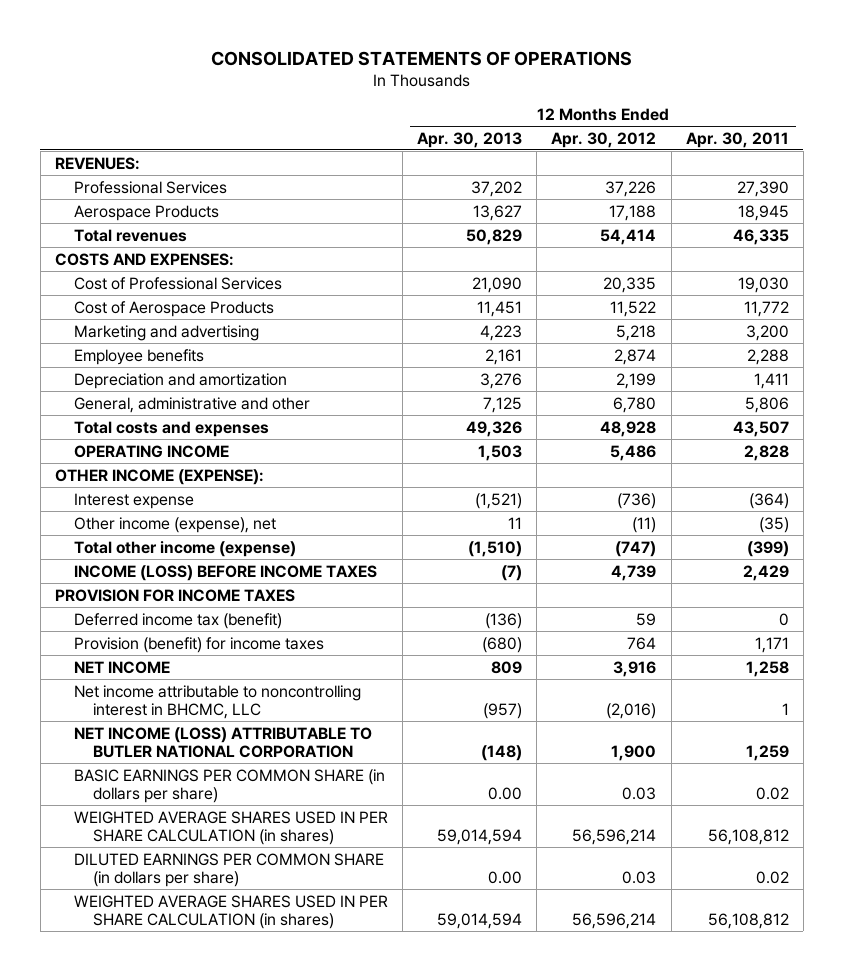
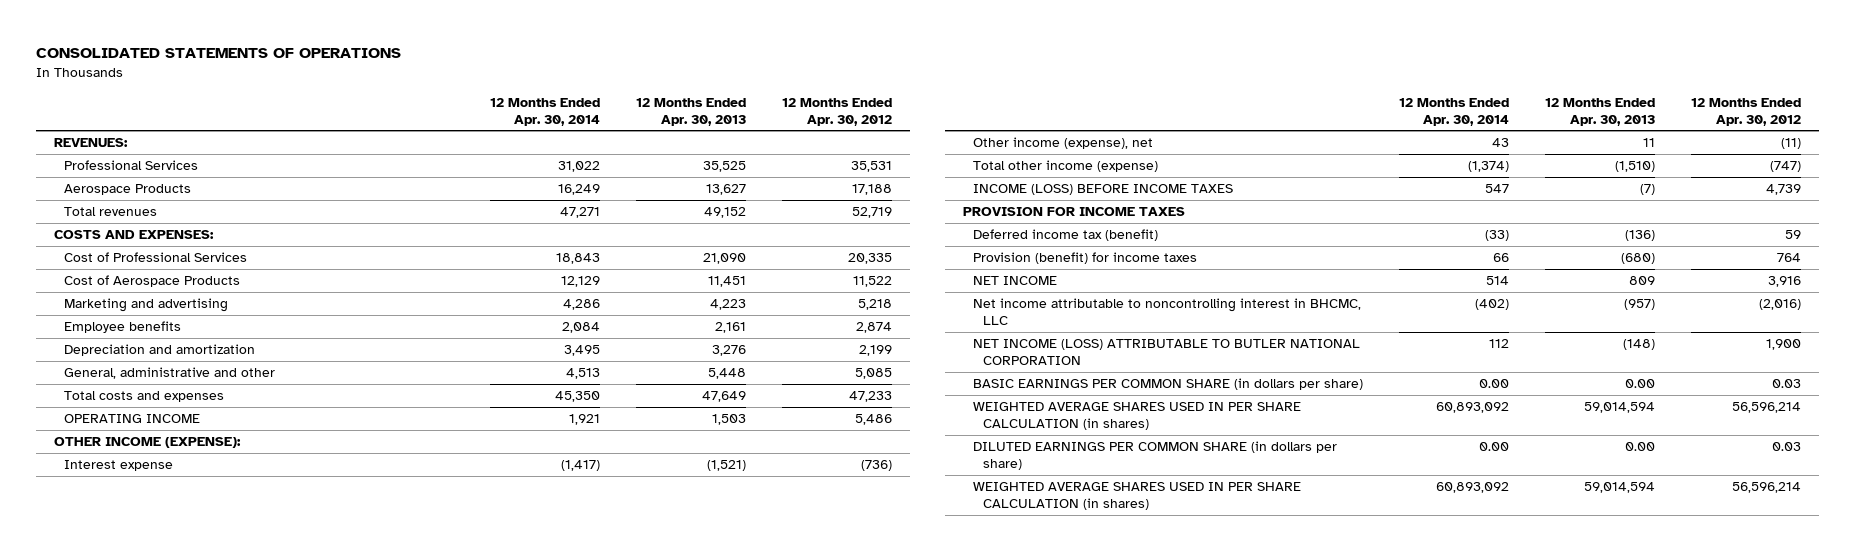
[685,131,789,148] Apr. 30, 2011 -> none
none -> [489,98,600,126] 12 Months Ended Apr. 30, 2014
[471,180,523,197] 37,202 -> [702,161,746,173] 35,525
[605,180,657,197] 37,226 -> [850,161,892,173] 35,531
[466,228,523,245] 50,829 -> [703,207,746,219] 49,152
[600,228,657,245] 54,414 -> [851,207,892,219] 52,719
[483,396,523,413] 7,125 -> [707,368,746,380] 5,448
[613,396,657,413] 6,780 -> [854,368,892,380] 5,085
[466,420,523,437] 49,326 -> [701,391,746,403] 47,649
[600,420,657,437] 48,928 -> [848,391,892,403] 47,233

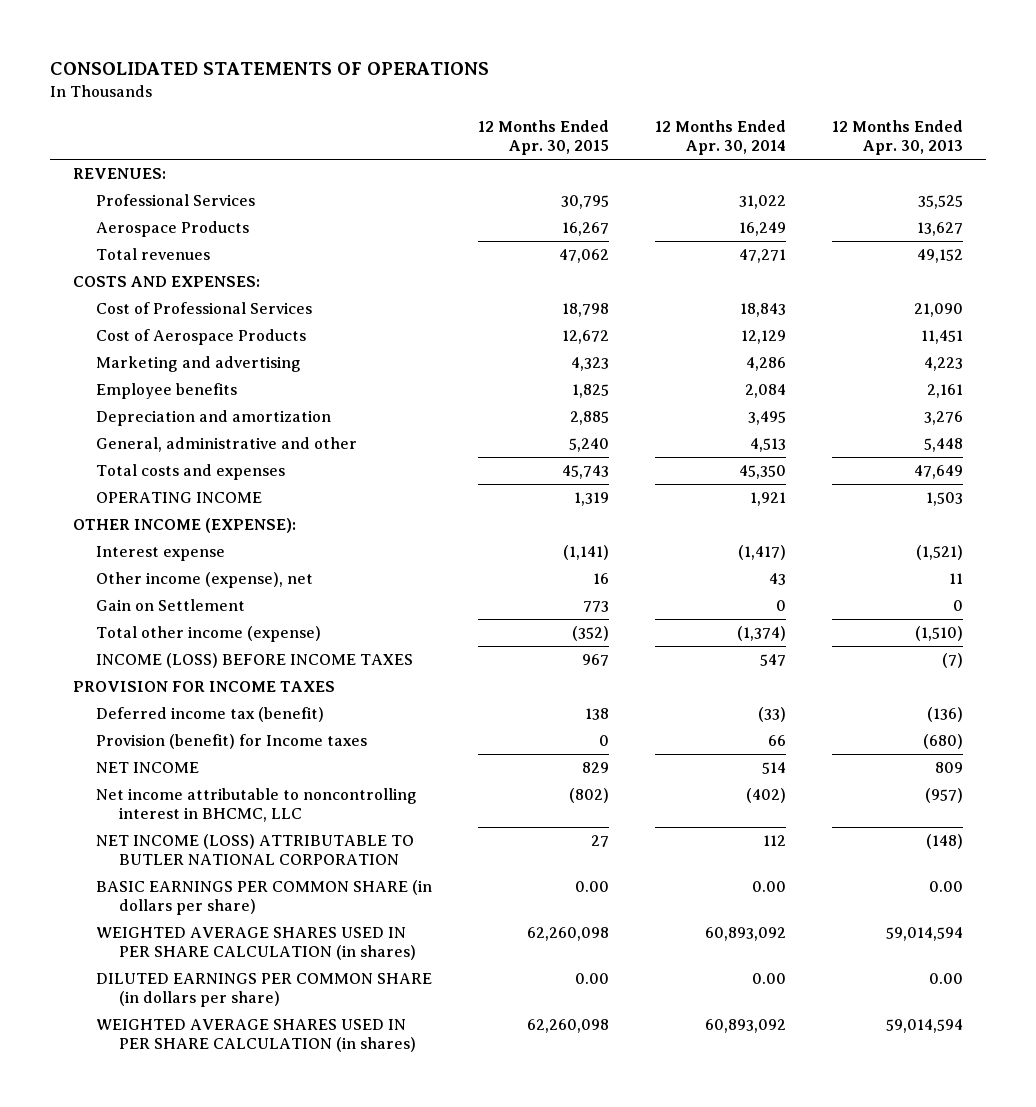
[781,98,892,126] 12 Months Ended Apr. 30, 2012 -> none
none -> [477,120,609,156] 12 Months Ended Apr. 30, 2015
none -> [95,598,245,611] Gain on Settlement
[972,252,1197,265] Provision (benefit) for income taxes -> [95,733,367,749] Provision (benefit) for Income taxes

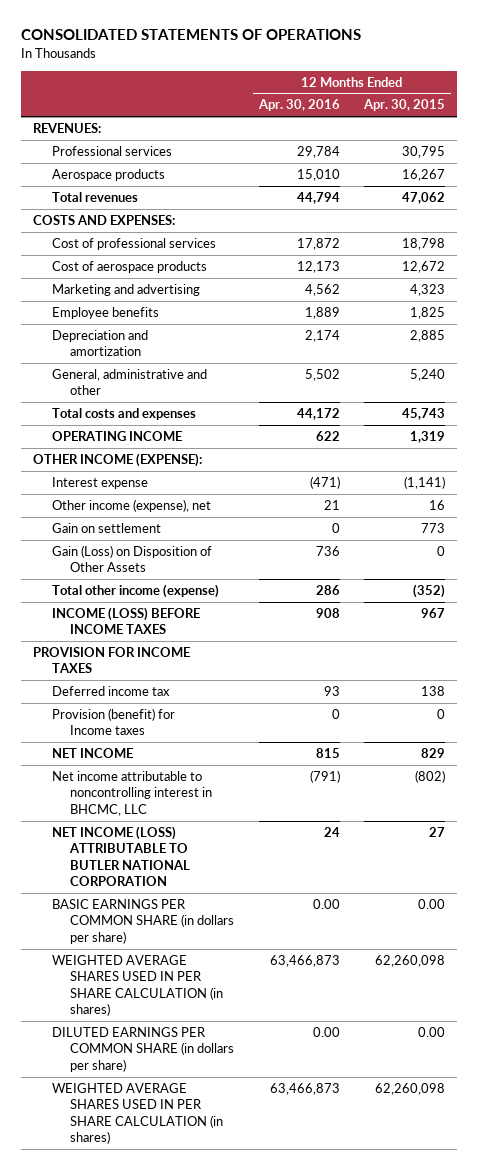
[654,120,786,156] 12 Months Ended Apr. 30, 2014 -> none
[831,120,963,156] 12 Months Ended Apr. 30, 2013 -> none
none -> [257,99,340,112] Apr. 30, 2016
[95,193,255,206] Professional Services -> [51,146,172,157] Professional services
[95,220,249,237] Aerospace Products -> [51,169,165,182] Aerospace products
[95,301,312,314] Cost of Professional Services -> [51,238,216,251] Cost of professional services
[95,328,306,345] Cost of Aerospace Products -> [51,261,207,274] Cost of aerospace products
[95,598,245,611] Gain on Settlement -> [51,523,161,534] Gain on settlement
none -> [51,545,212,573] Gain (Loss) on Disposition of Other Assets
[95,706,324,722] Deferred income tax (benefit) -> [51,686,170,697] Deferred income tax

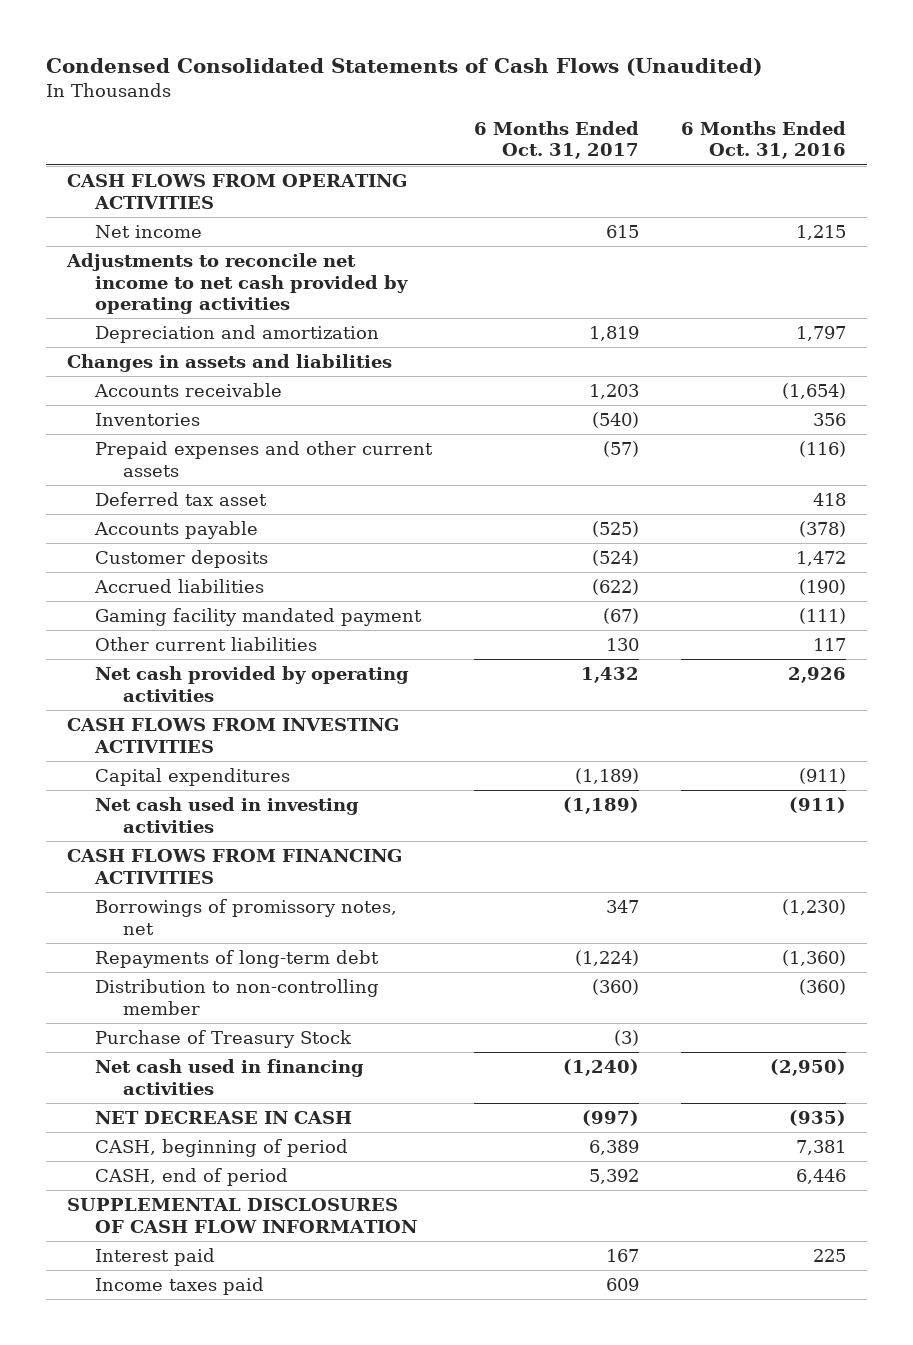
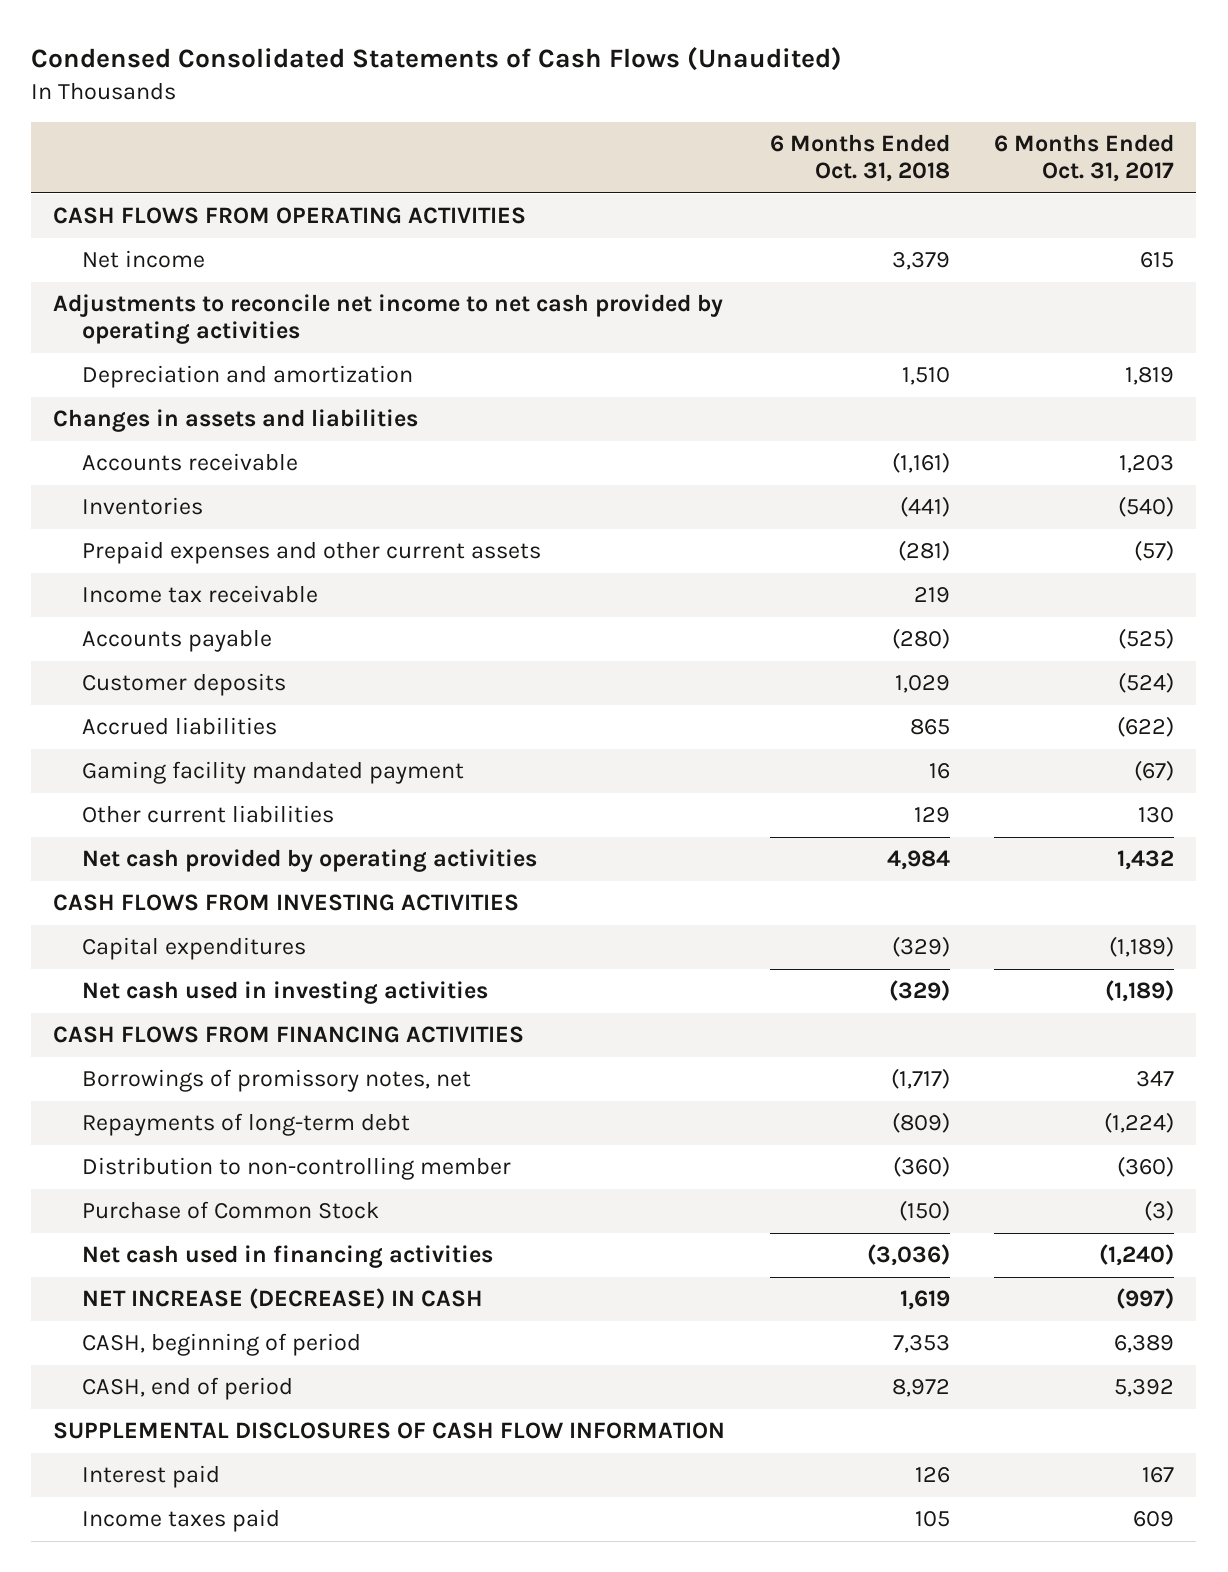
[681,120,847,160] 6 Months Ended Oct. 31, 2016 -> none
none -> [769,134,950,182] 6 Months Ended Oct. 31, 2018
[94,492,267,507] Deferred tax asset -> none
none -> [81,585,318,604] Income tax receivable
[94,1030,352,1049] Purchase of Treasury Stock -> [81,1201,379,1220] Purchase of Common Stock
[94,1111,352,1125] NET DECREASE IN CASH -> [81,1288,483,1310] NET INCREASE (DECREASE) IN CASH

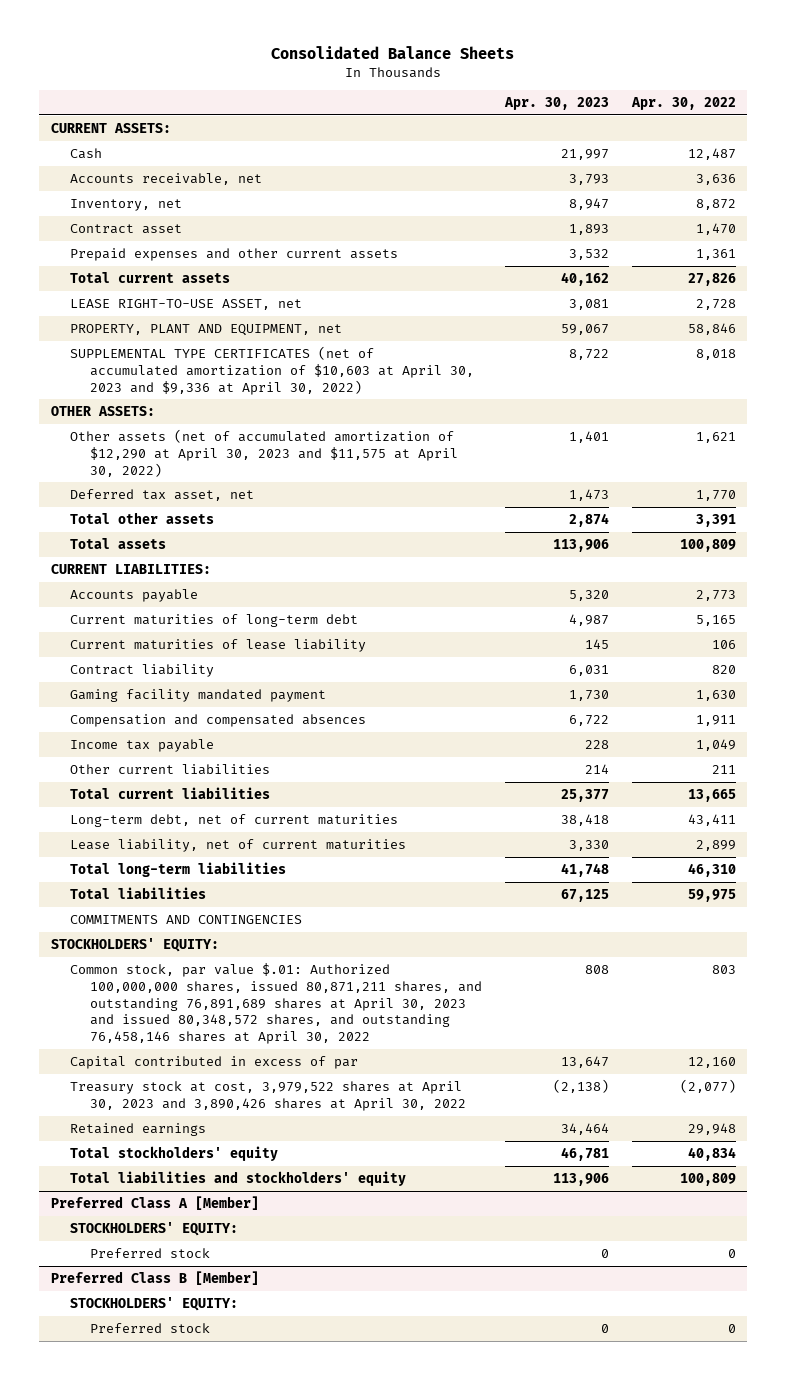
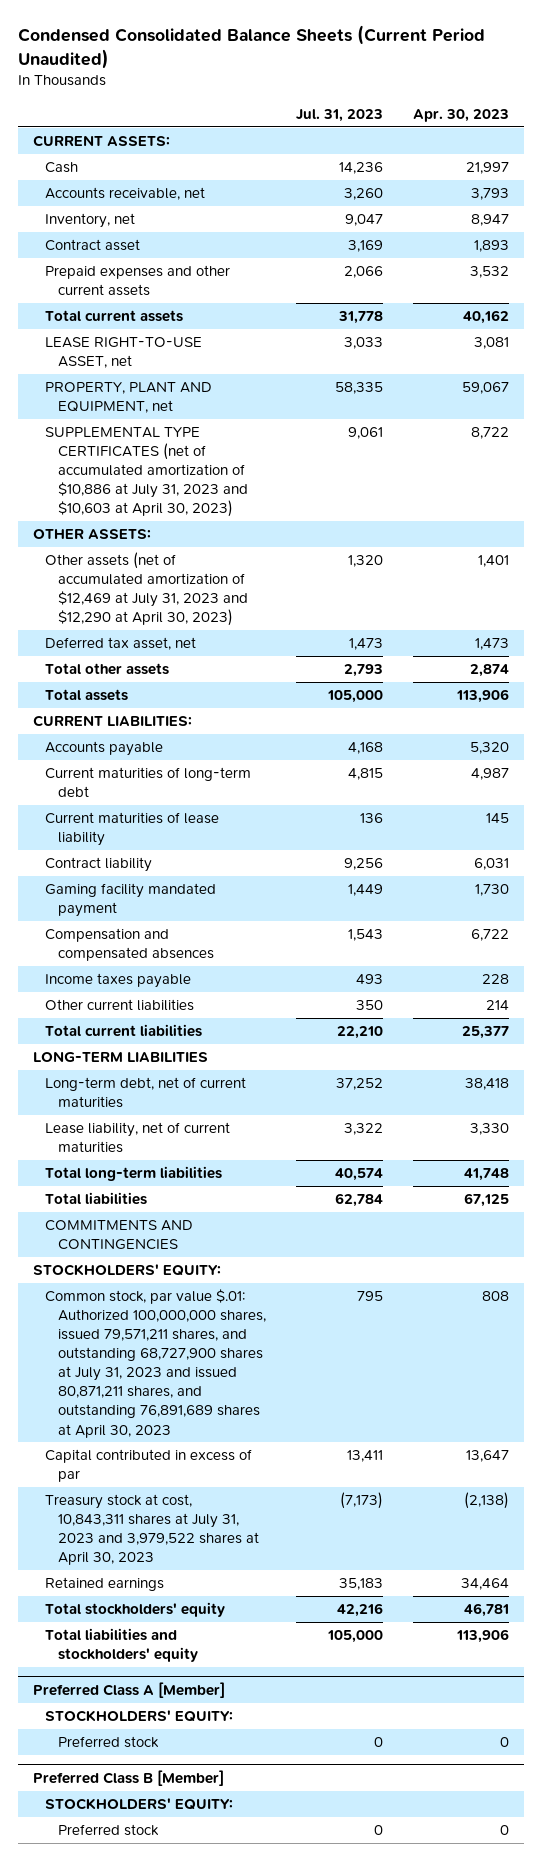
[271,46,515,60] Consolidated Balance Sheets -> [17,25,485,69] Condensed Consolidated Balance Sheets (Current Period Unaudited)
[630,96,736,110] Apr. 30, 2022 -> none
none -> [295,108,383,122] Jul. 31, 2023
[70,345,474,395] SUPPLEMENTAL TYPE CERTIFICATES (net of accumulated amortization of $10,603 at April 30, 2023 and $9,336 at April 30, 2022) -> [45,427,249,518] SUPPLEMENTAL TYPE CERTIFICATES (net of accumulated amortization of $10,886 at July 31, 2023 and $10,603 at April 30, 2023)
[70,428,458,477] Other assets (net of accumulated amortization of $12,290 at April 30, 2023 and $11,575 at April 30, 2022) -> [45,552,249,627] Other assets (net of accumulated amortization of $12,469 at July 31, 2023 and $12,290 at April 30, 2023)
[70,738,215,752] Income tax payable -> [45,973,192,989] Income taxes payable
none -> [32,1052,208,1063] LONG-TERM LIABILITIES
[70,962,482,1045] Common stock, par value $.01: Authorized 100,000,000 shares, issued 80,871,211 shares, and outstanding 76,891,689 shares at April 30, 2023 and issued 80,348,572 shares, and outstanding 76,458,146 shares at April 30, 2022 -> [45,1289,267,1438] Common stock, par value $.01: Authorized 100,000,000 shares, issued 79,571,211 shares, and outstanding 68,727,900 shares at July 31, 2023 and issued 80,871,211 shares, and outstanding 76,891,689 shares at April 30, 2023
[70,1080,466,1111] Treasury stock at cost, 3,979,522 shares at April 30, 2023 and 3,890,426 shares at April 30, 2022 -> [45,1494,260,1566] Treasury stock at cost, 10,843,311 shares at July 31, 2023 and 3,979,522 shares at April 30, 2023

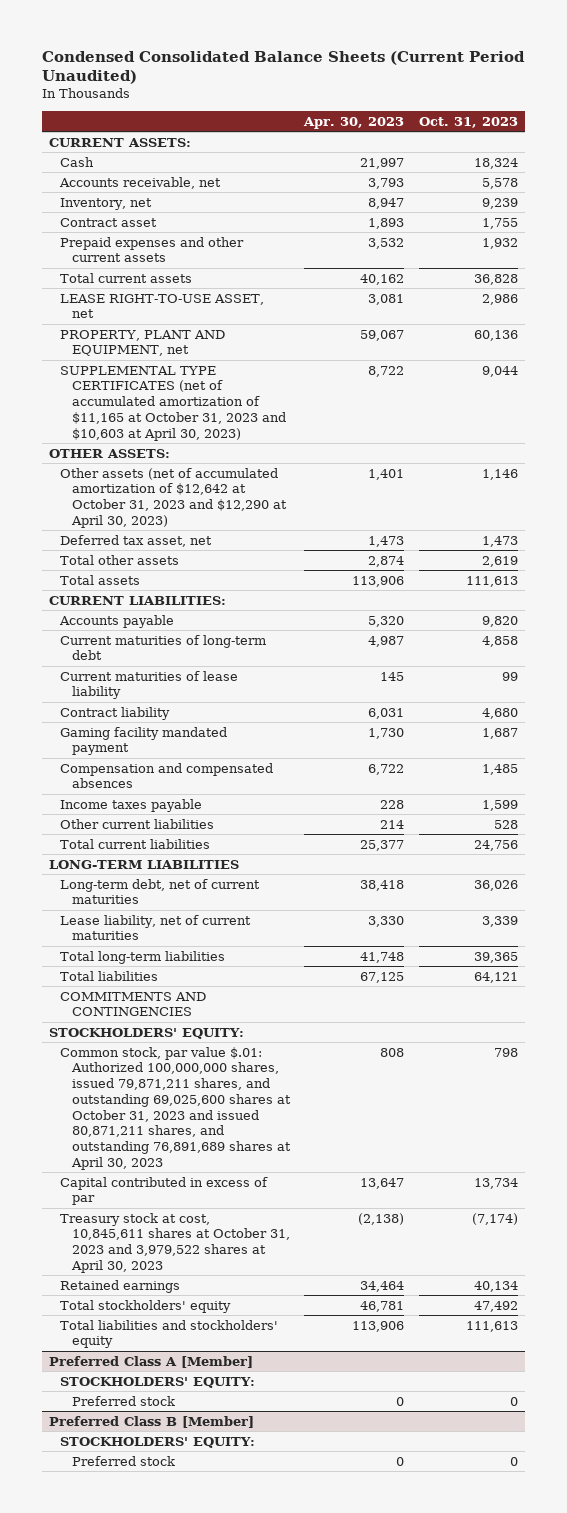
[295,108,383,122] Jul. 31, 2023 -> none
none -> [418,116,518,128] Oct. 31, 2023
[45,427,249,518] SUPPLEMENTAL TYPE CERTIFICATES (net of accumulated amortization of $10,886 at July 31, 2023 and $10,603 at April 30, 2023) -> [60,365,286,441] SUPPLEMENTAL TYPE CERTIFICATES (net of accumulated amortization of $11,165 at October 31, 2023 and $10,603 at April 30, 2023)
[45,552,249,627] Other assets (net of accumulated amortization of $12,469 at July 31, 2023 and $12,290 at April 30, 2023) -> [60,467,287,528] Other assets (net of accumulated amortization of $12,642 at October 31, 2023 and $12,290 at April 30, 2023)
[45,1289,267,1438] Common stock, par value $.01: Authorized 100,000,000 shares, issued 79,571,211 shares, and outstanding 68,727,900 shares at July 31, 2023 and issued 80,871,211 shares, and outstanding 76,891,689 shares at April 30, 2023 -> [60,1046,291,1170] Common stock, par value $.01: Authorized 100,000,000 shares, issued 79,871,211 shares, and outstanding 69,025,600 shares at October 31, 2023 and issued 80,871,211 shares, and outstanding 76,891,689 shares at April 30, 2023
[45,1494,260,1566] Treasury stock at cost, 10,843,311 shares at July 31, 2023 and 3,979,522 shares at April 30, 2023 -> [60,1212,290,1273] Treasury stock at cost, 10,845,611 shares at October 31, 2023 and 3,979,522 shares at April 30, 2023

